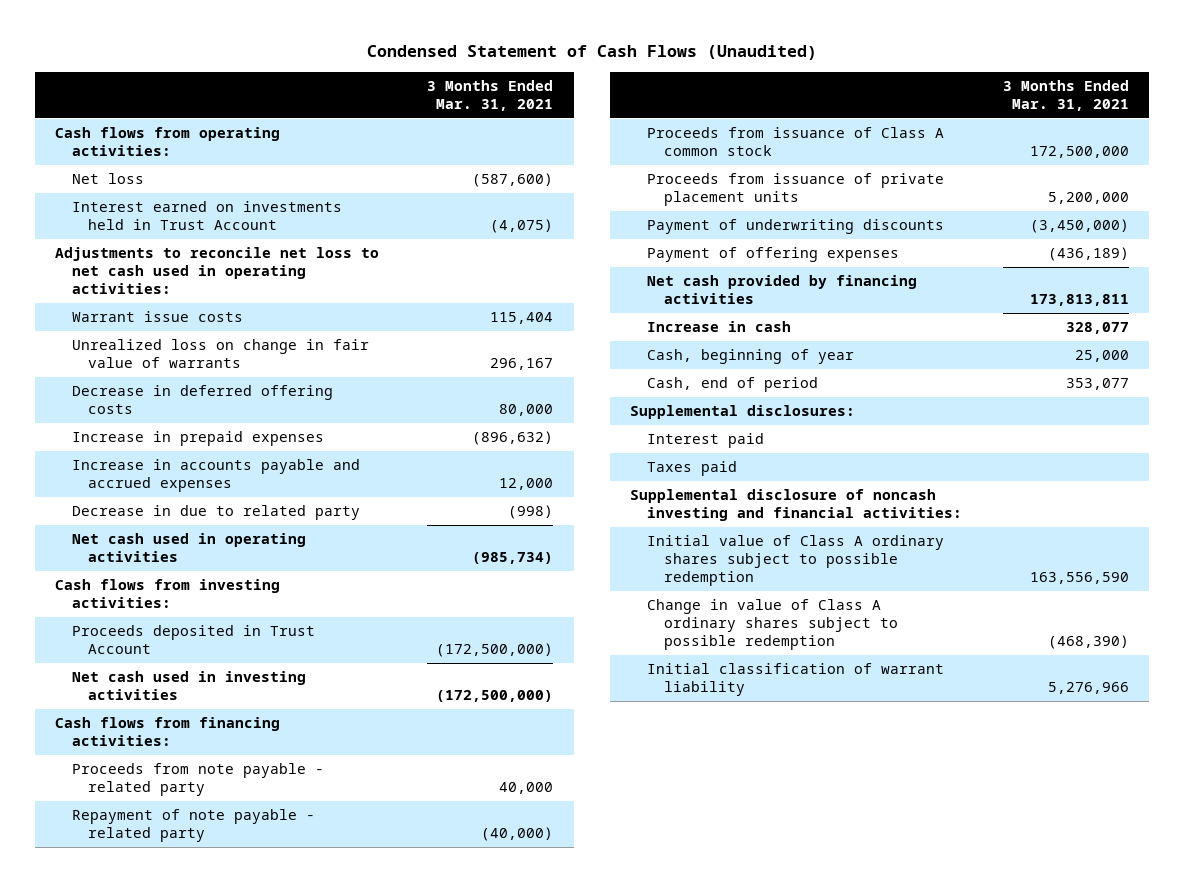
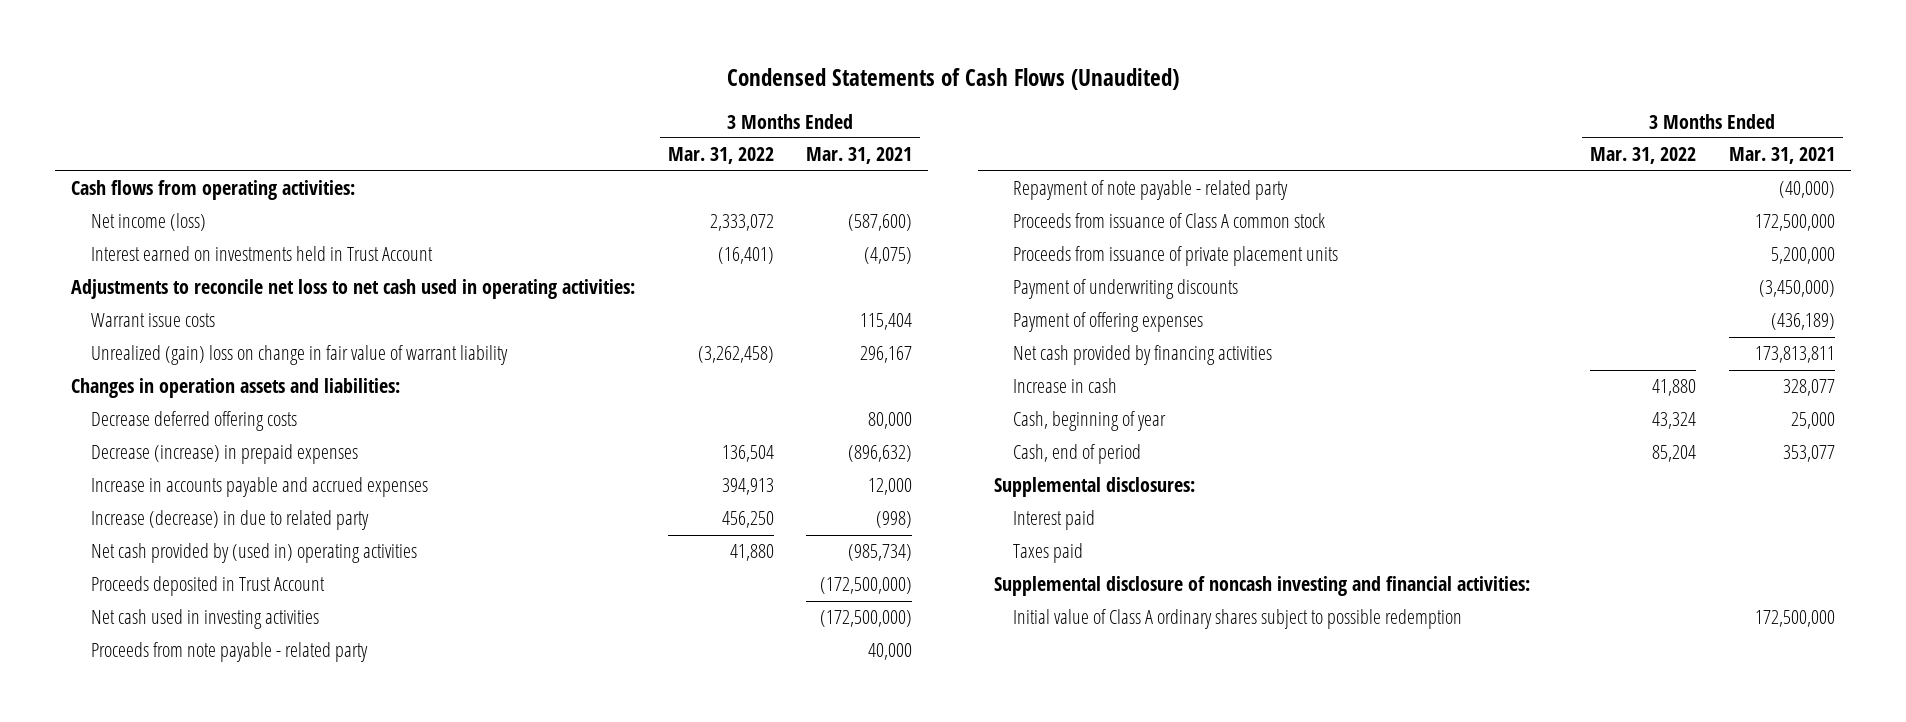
[366,45,817,61] Condensed Statement of Cash Flows (Unaudited) -> [726,67,1179,90] Condensed Statements of Cash Flows (Unaudited)
none -> [667,147,774,165] Mar. 31, 2022
[71,173,144,185] Net loss -> [90,213,206,232] Net income (loss)
[71,339,369,369] Unrealized loss on change in fair value of warrants -> [90,345,508,366] Unrealized (gain) loss on change in fair value of warrant liability
none -> [71,378,401,399] Changes in operation assets and liabilities:
[71,385,333,415] Decrease in deferred offering costs -> [90,411,297,432] Decrease deferred offering costs
[71,431,324,447] Increase in prepaid expenses -> [90,444,358,465] Decrease (increase) in prepaid expenses
[55,579,281,609] Cash flows from investing activities: -> none
[71,505,360,521] Decrease in due to related party -> [90,510,369,531] Increase (decrease) in due to related party
[71,533,306,563] Net cash used in operating activities -> [90,543,417,564] Net cash provided by (used in) operating activities
[55,717,281,747] Cash flows from financing activities: -> none
[646,599,898,650] Change in value of Class A ordinary shares subject to possible redemption -> none
[646,663,944,697] Initial classification of warrant liability -> none
[1029,571,1129,584] 163,556,590 -> [1754,610,1835,628] 172,500,000

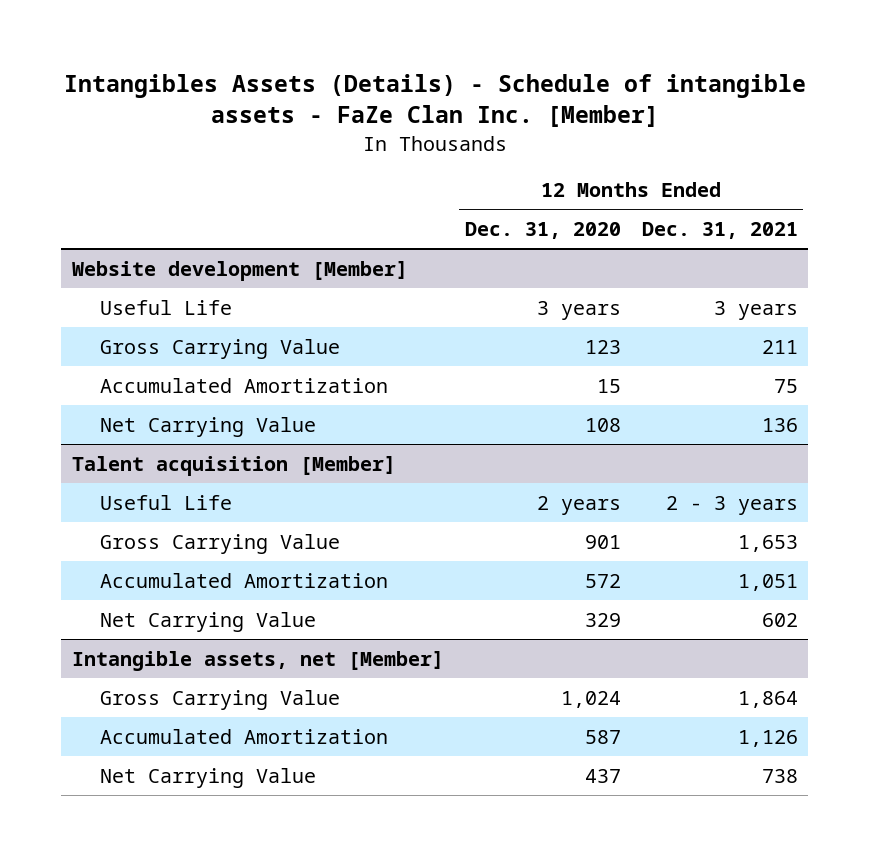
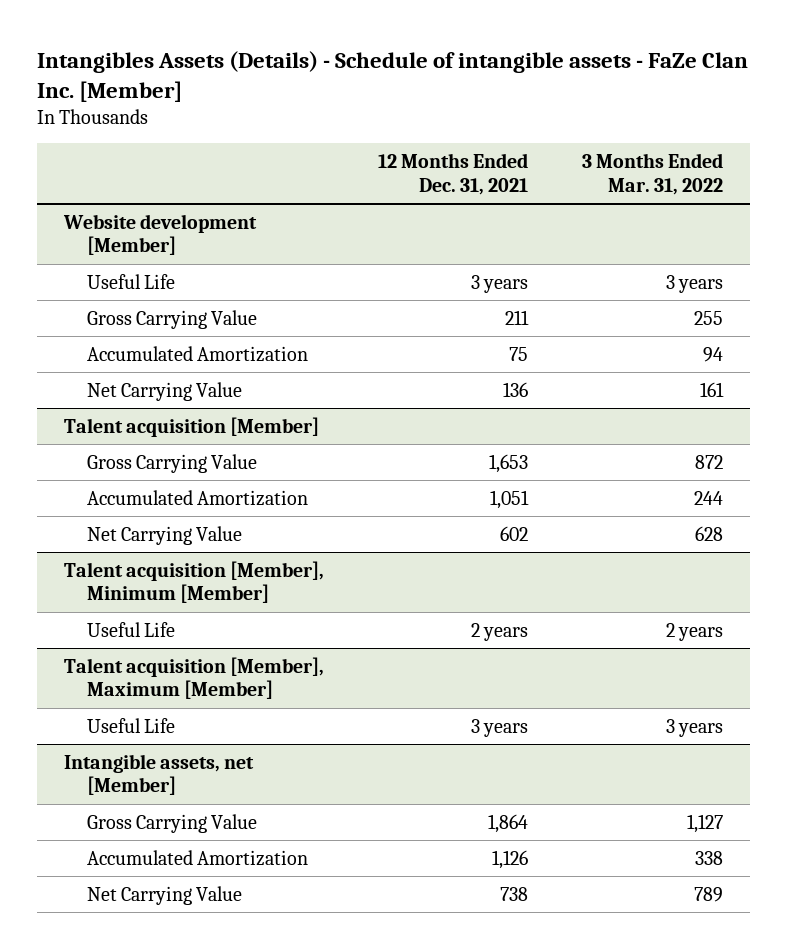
[464,222,621,240] Dec. 31, 2020 -> none
none -> [581,153,723,195] 3 Months Ended Mar. 31, 2022
[99,494,232,510] Useful Life -> none
none -> [64,560,325,604] Talent acquisition [Member], Minimum [Member]
none -> [86,621,175,637] Useful Life
none -> [64,656,325,700] Talent acquisition [Member], Maximum [Member]
none -> [86,717,175,733] Useful Life

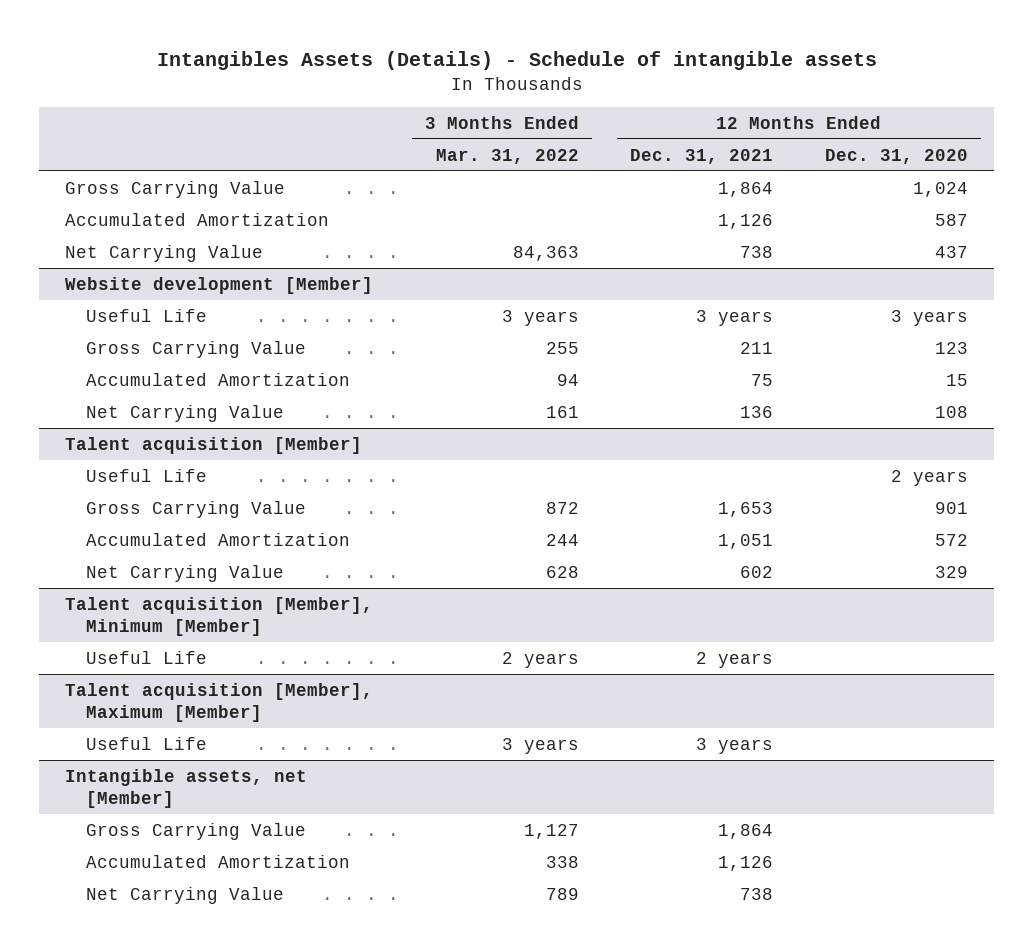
[37,50,749,102] Intangibles Assets (Details) - Schedule of intangible assets - FaZe Clan Inc. [Member] -> [156,51,877,71] Intangibles Assets (Details) - Schedule of intangible assets
none -> [824,148,968,164] Dec. 31, 2020
none -> [65,180,286,198] Gross Carrying Value
none -> [65,212,330,226] Accumulated Amortization
none -> [65,244,264,262] Net Carrying Value
none -> [86,468,208,482] Useful Life

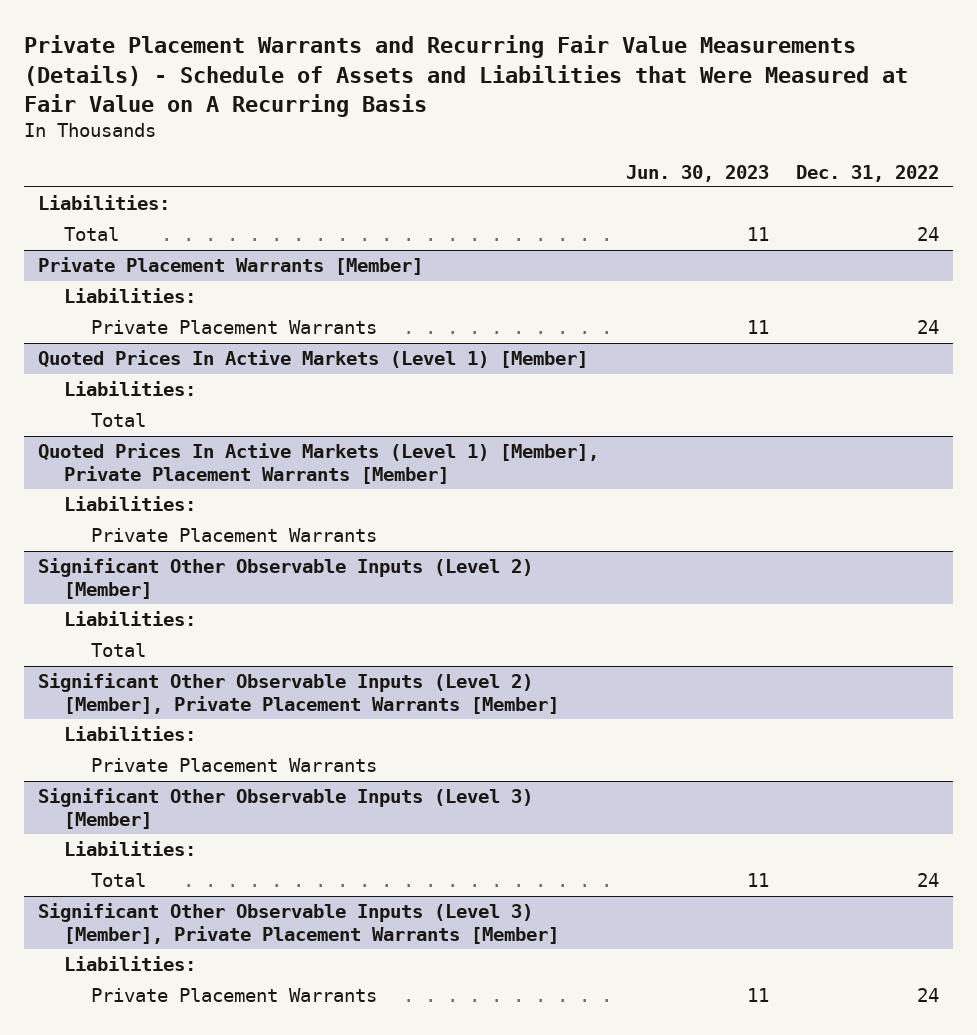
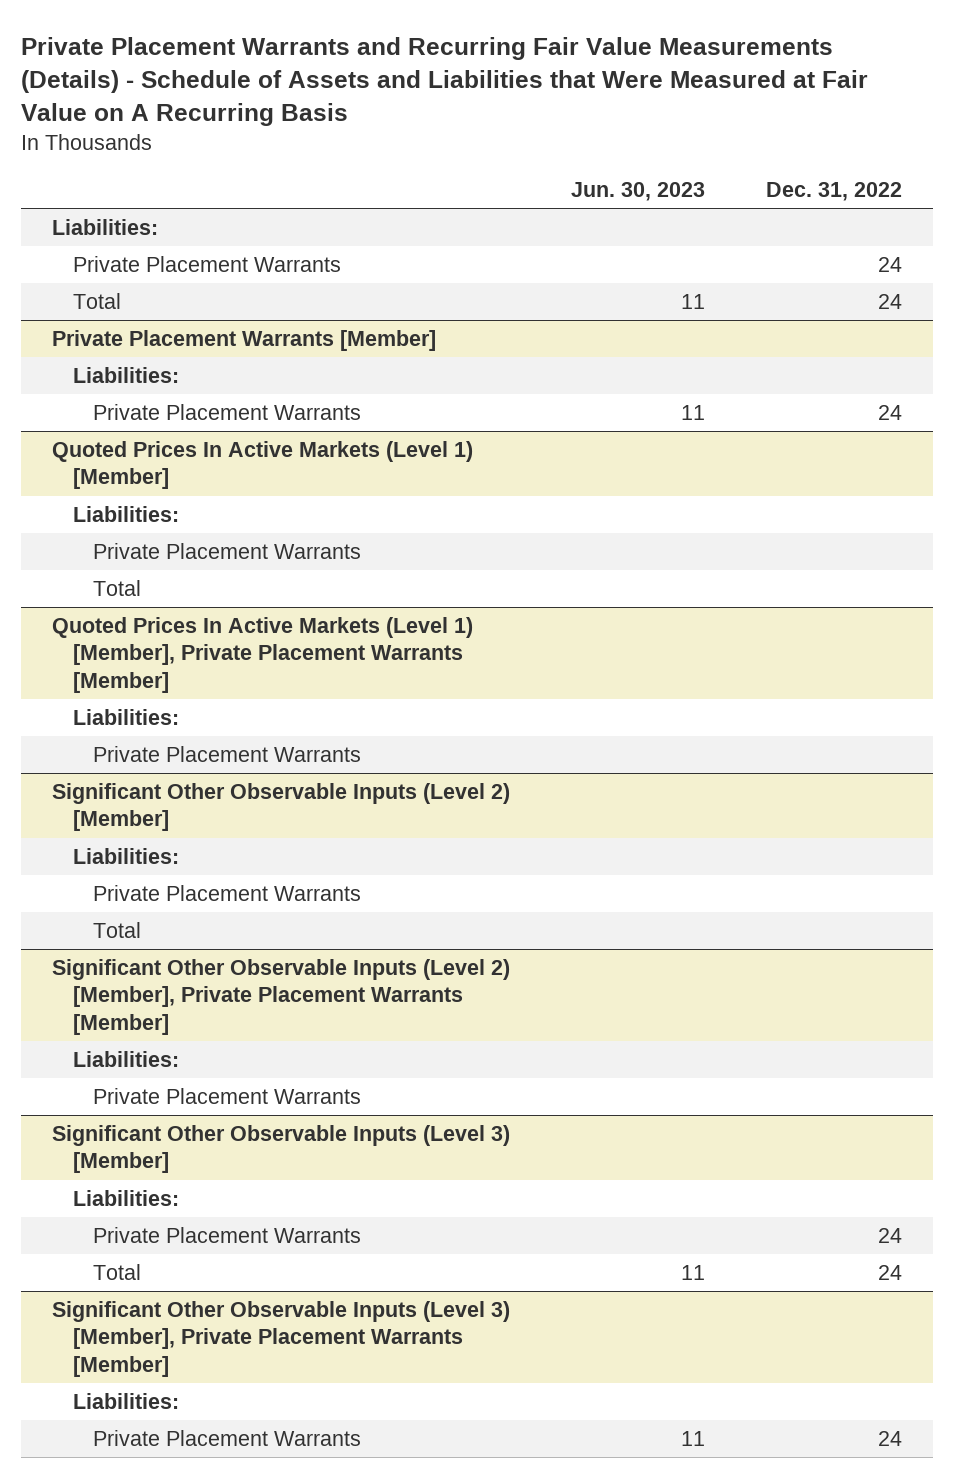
none -> [72,256,341,273] Private Placement Warrants
none -> [93,543,362,560] Private Placement Warrants
none -> [93,885,362,902] Private Placement Warrants
none -> [93,1227,362,1244] Private Placement Warrants

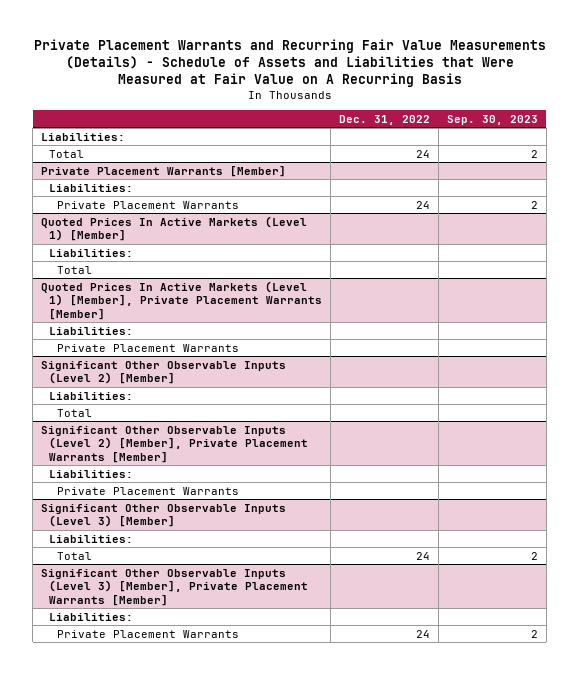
[571,182,706,202] Jun. 30, 2023 -> none
none -> [446,114,538,125] Sep. 30, 2023
[72,256,341,273] Private Placement Warrants -> none
[93,543,362,560] Private Placement Warrants -> none
[93,885,362,902] Private Placement Warrants -> none
[93,1227,362,1244] Private Placement Warrants -> none

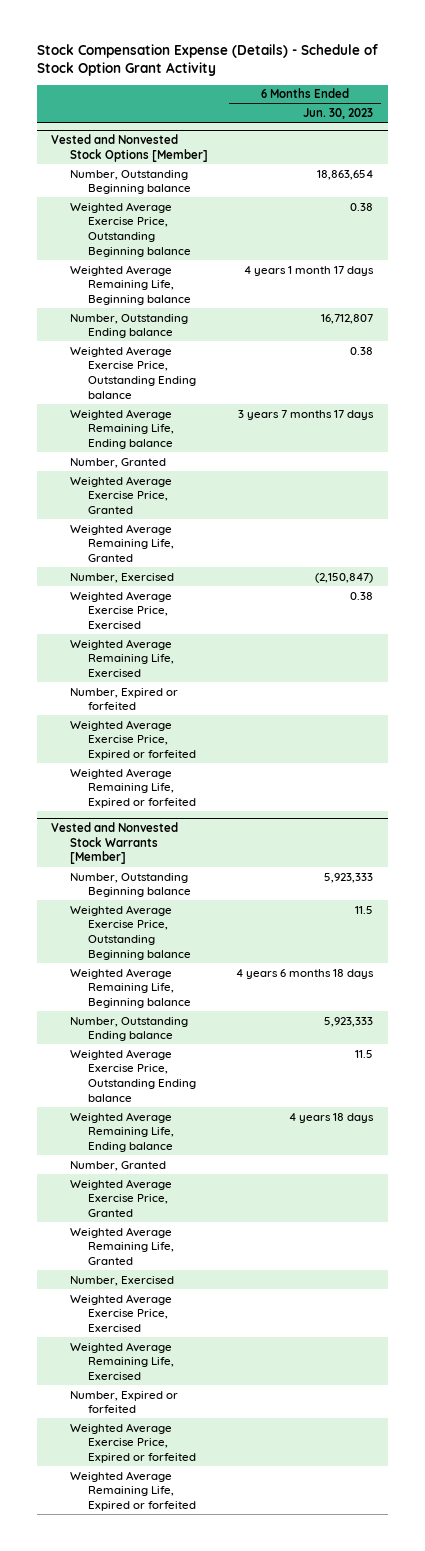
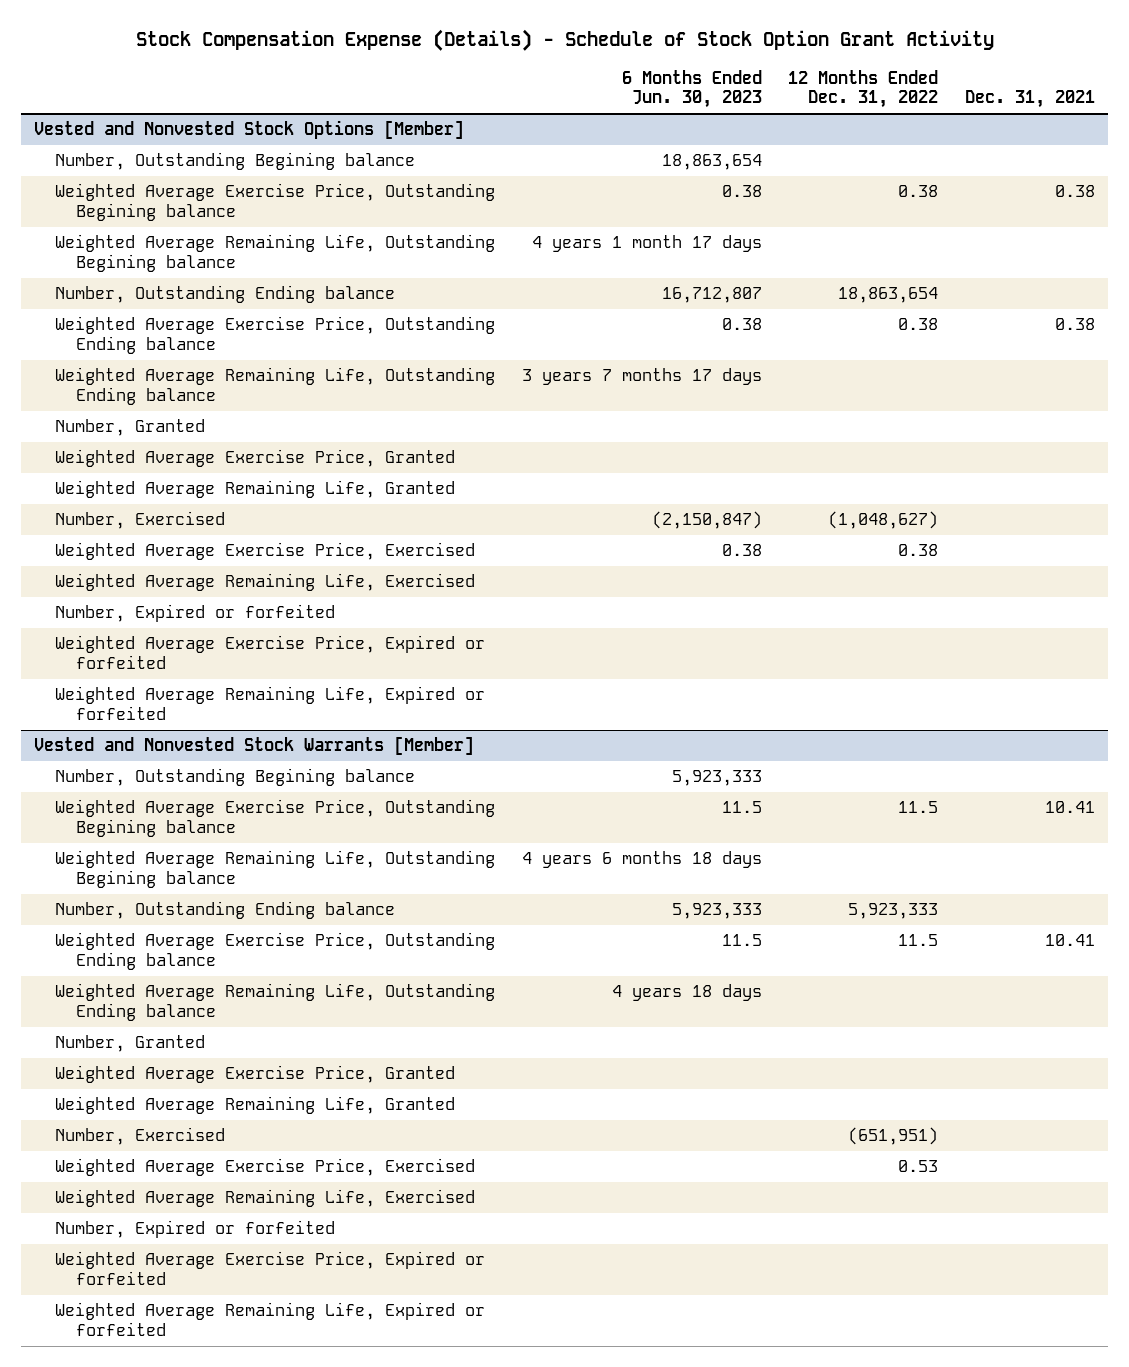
none -> [788,70,939,109] 12 Months Ended Dec. 31, 2022
none -> [964,90,1095,109] Dec. 31, 2021
[69,169,192,195] Number, Outstanding Beginning balance -> [55,152,416,171] Number, Outstanding Begining balance
[69,201,192,257] Weighted Average Exercise Price, Outstanding Beginning balance -> [55,183,496,221] Weighted Average Exercise Price, Outstanding Begining balance
[69,264,192,305] Weighted Average Remaining Life, Beginning balance -> [55,234,496,272] Weighted Average Remaining Life, Outstanding Begining balance
[69,408,175,449] Weighted Average Remaining Life, Ending balance -> [55,367,496,405] Weighted Average Remaining Life, Outstanding Ending balance
[69,872,192,898] Number, Outstanding Beginning balance -> [55,768,416,787] Number, Outstanding Begining balance
[69,904,192,960] Weighted Average Exercise Price, Outstanding Beginning balance -> [55,799,496,837] Weighted Average Exercise Price, Outstanding Begining balance
[69,967,192,1008] Weighted Average Remaining Life, Beginning balance -> [55,850,496,888] Weighted Average Remaining Life, Outstanding Begining balance
[69,1111,175,1152] Weighted Average Remaining Life, Ending balance -> [55,983,496,1021] Weighted Average Remaining Life, Outstanding Ending balance

